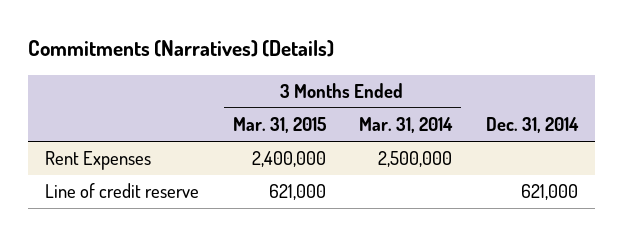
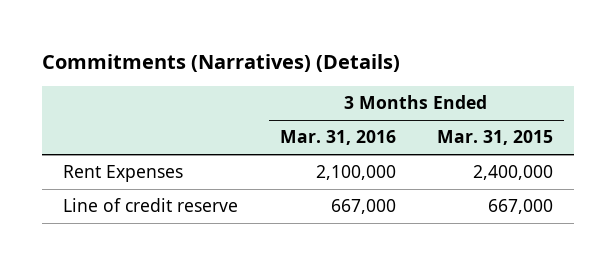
[359,117,454,134] Mar. 31, 2014 -> none
[486,117,580,134] Dec. 31, 2014 -> none
none -> [279,130,396,146] Mar. 31, 2016
[268,184,326,201] 621,000 -> [488,199,554,215] 667,000

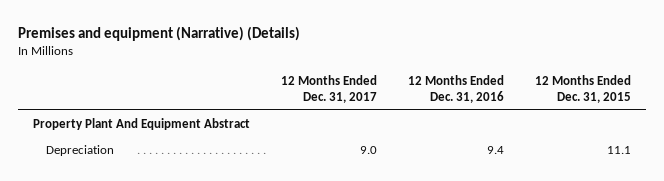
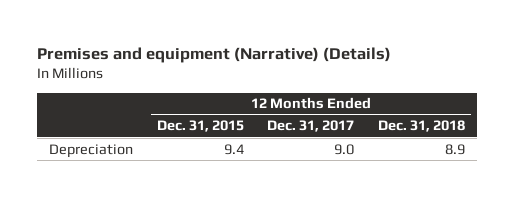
[407,75,504,104] 12 Months Ended Dec. 31, 2016 -> none
none -> [378,120,466,133] Dec. 31, 2018
[33,117,251,130] Property Plant And Equipment Abstract -> none
[606,145,631,154] 11.1 -> [223,143,244,155] 9.4

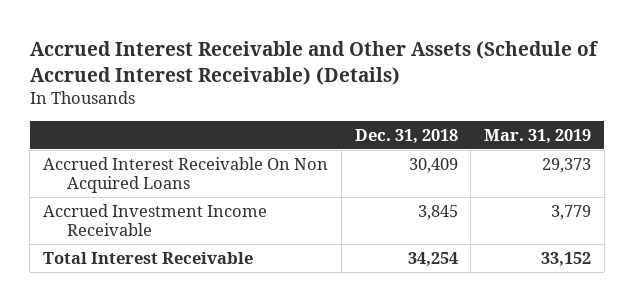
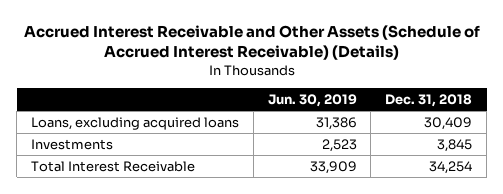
[484,128,592,144] Mar. 31, 2019 -> none
none -> [267,94,357,108] Jun. 30, 2019
[43,156,329,194] Accrued Interest Receivable On Non Acquired Loans -> [31,116,240,130] Loans, excluding acquired loans
[43,203,268,237] Accrued Investment Income Receivable -> [31,138,114,150] Investments

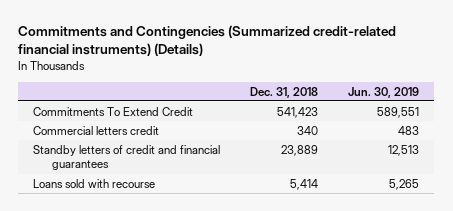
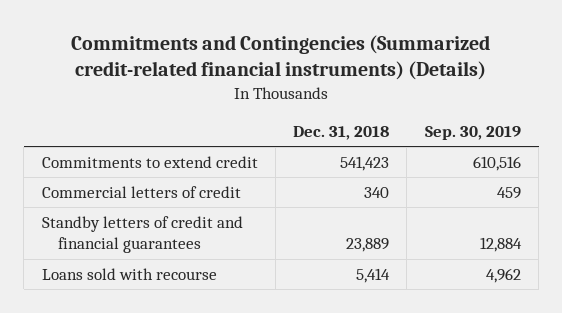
[348,86,420,98] Jun. 30, 2019 -> none
none -> [424,125,521,140] Sep. 30, 2019
[33,106,194,116] Commitments To Extend Credit -> [41,155,258,168] Commitments to extend credit
[33,125,160,135] Commercial letters credit -> [41,185,241,198] Commercial letters of credit

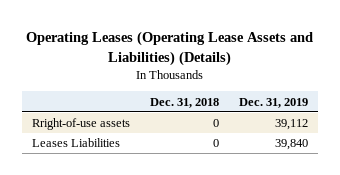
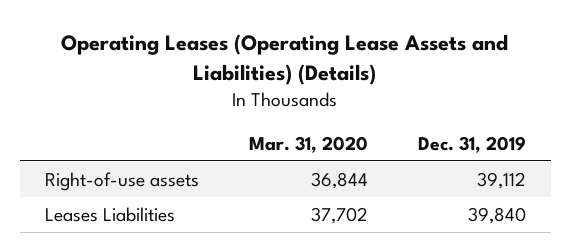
[150,97,220,108] Dec. 31, 2018 -> none
none -> [248,135,368,153] Mar. 31, 2020
[32,118,131,131] Rright-of-use assets -> [44,172,199,192] Right-of-use assets

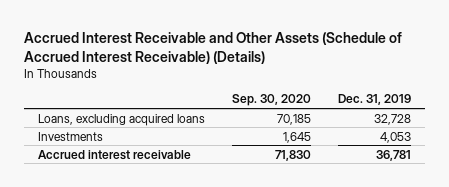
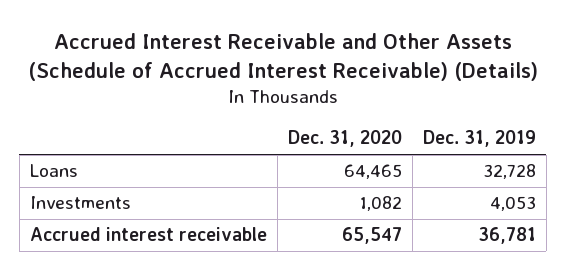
[232,94,312,107] Sep. 30, 2020 -> none
none -> [287,130,402,148] Dec. 31, 2020
[37,113,205,126] Loans, excluding acquired loans -> [29,164,78,178] Loans

